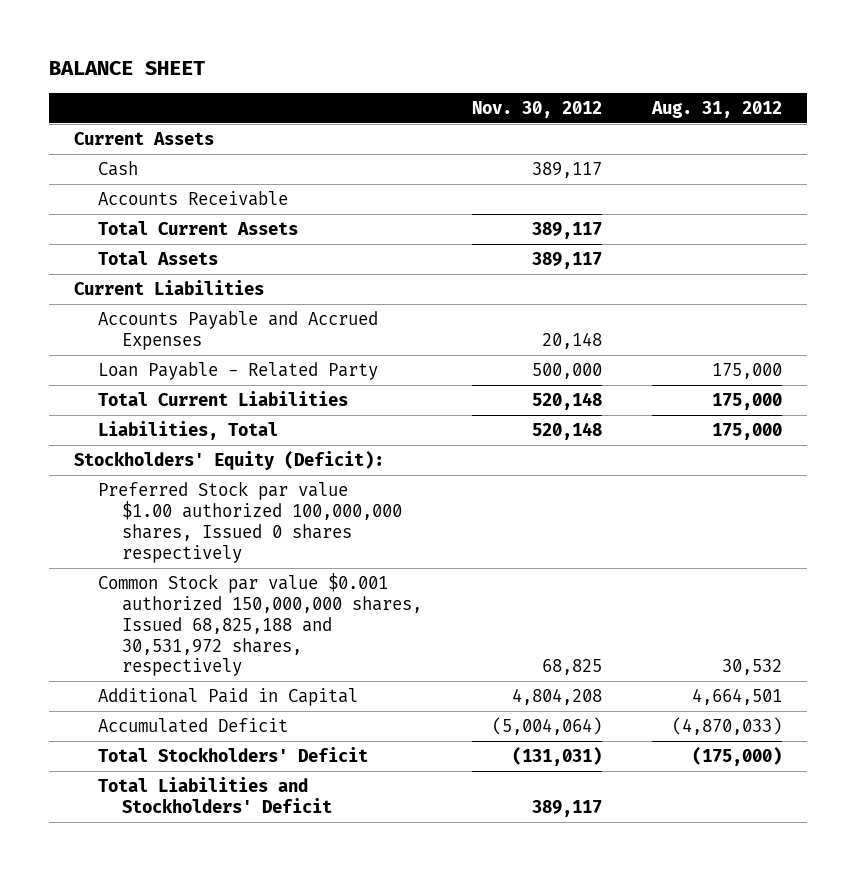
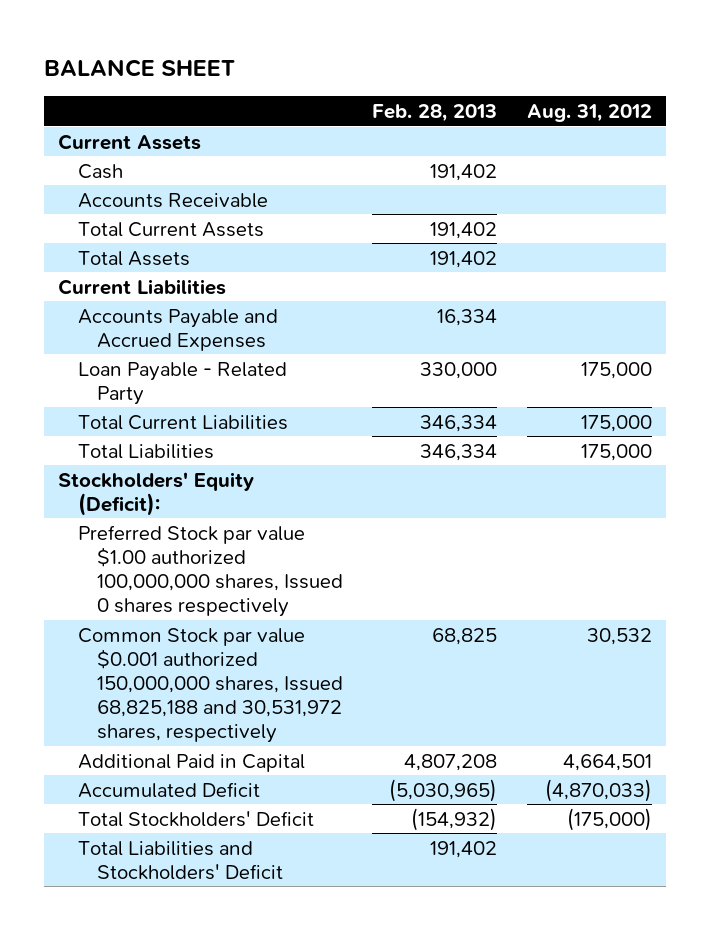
[471,100,602,118] Nov. 30, 2012 -> none
none -> [372,104,498,123] Feb. 28, 2013
[97,421,278,441] Liabilities, Total -> [77,443,214,459] Total Liabilities

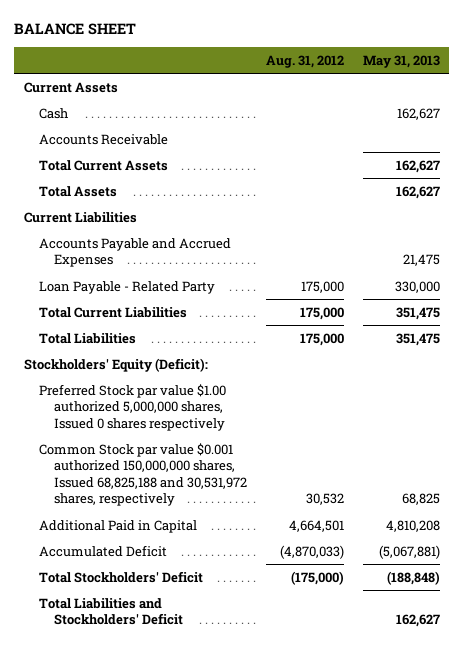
[372,104,498,123] Feb. 28, 2013 -> none
none -> [362,54,440,68] May 31, 2013
[77,524,344,617] Preferred Stock par value $1.00 authorized 100,000,000 shares, Issued 0 shares respectively -> [38,383,226,431] Preferred Stock par value $1.00 authorized 5,000,000 shares, Issued 0 shares respectively

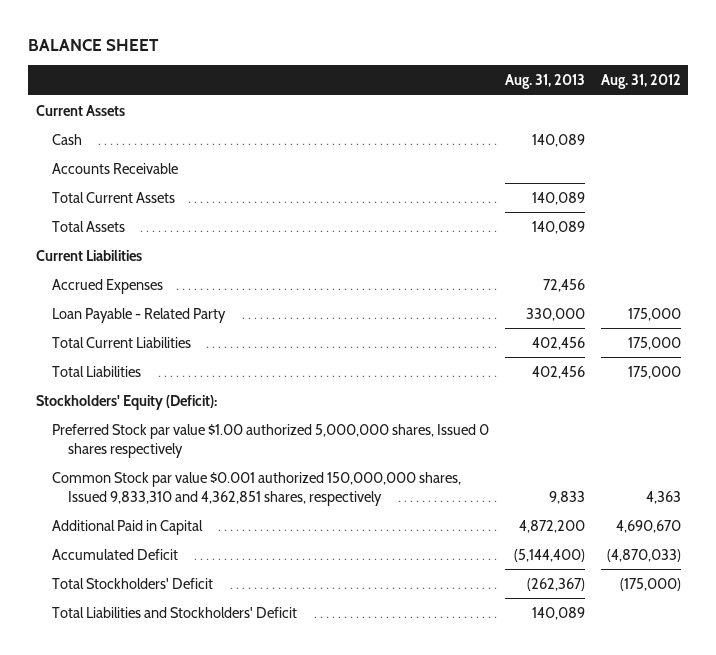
[362,54,440,68] May 31, 2013 -> none
none -> [504,74,585,90] Aug. 31, 2013
[38,237,231,268] Accounts Payable and Accrued Expenses -> none
none -> [51,278,163,294] Accrued Expenses
[38,442,247,507] Common Stock par value $0.001 authorized 150,000,000 shares, Issued 68,825,188 and 30,531,972 shares, respectively -> [51,471,461,506] Common Stock par value $0.001 authorized 150,000,000 shares, Issued 9,833,310 and 4,362,851 shares, respectively
[305,493,344,506] 30,532 -> [645,490,681,504] 4,363
[288,519,344,532] 4,664,501 -> [615,519,681,533] 4,690,670

